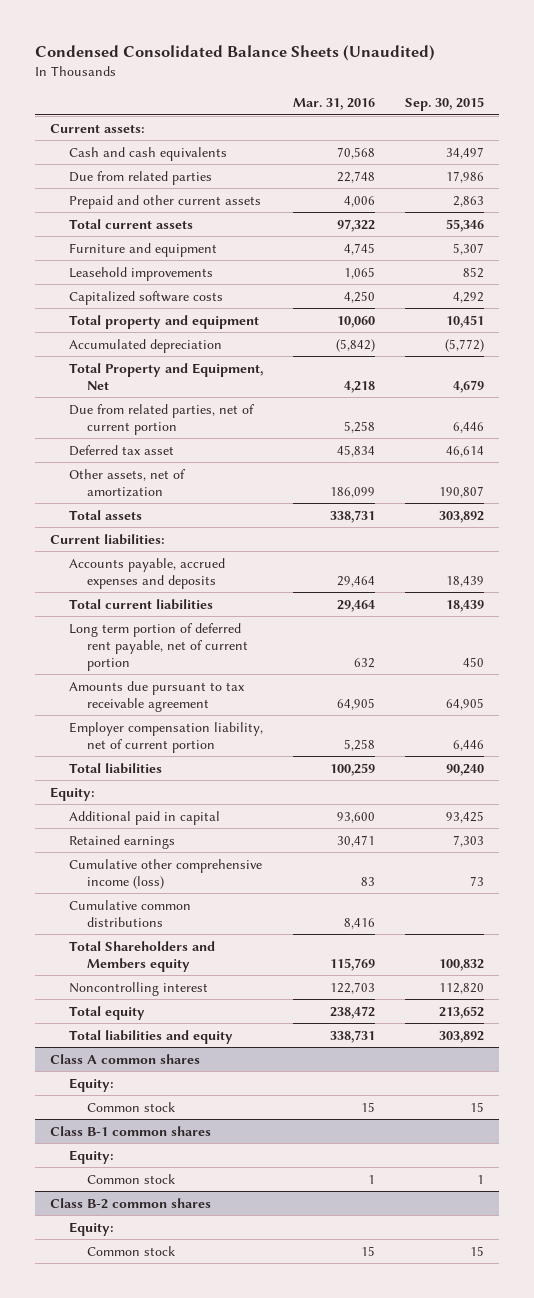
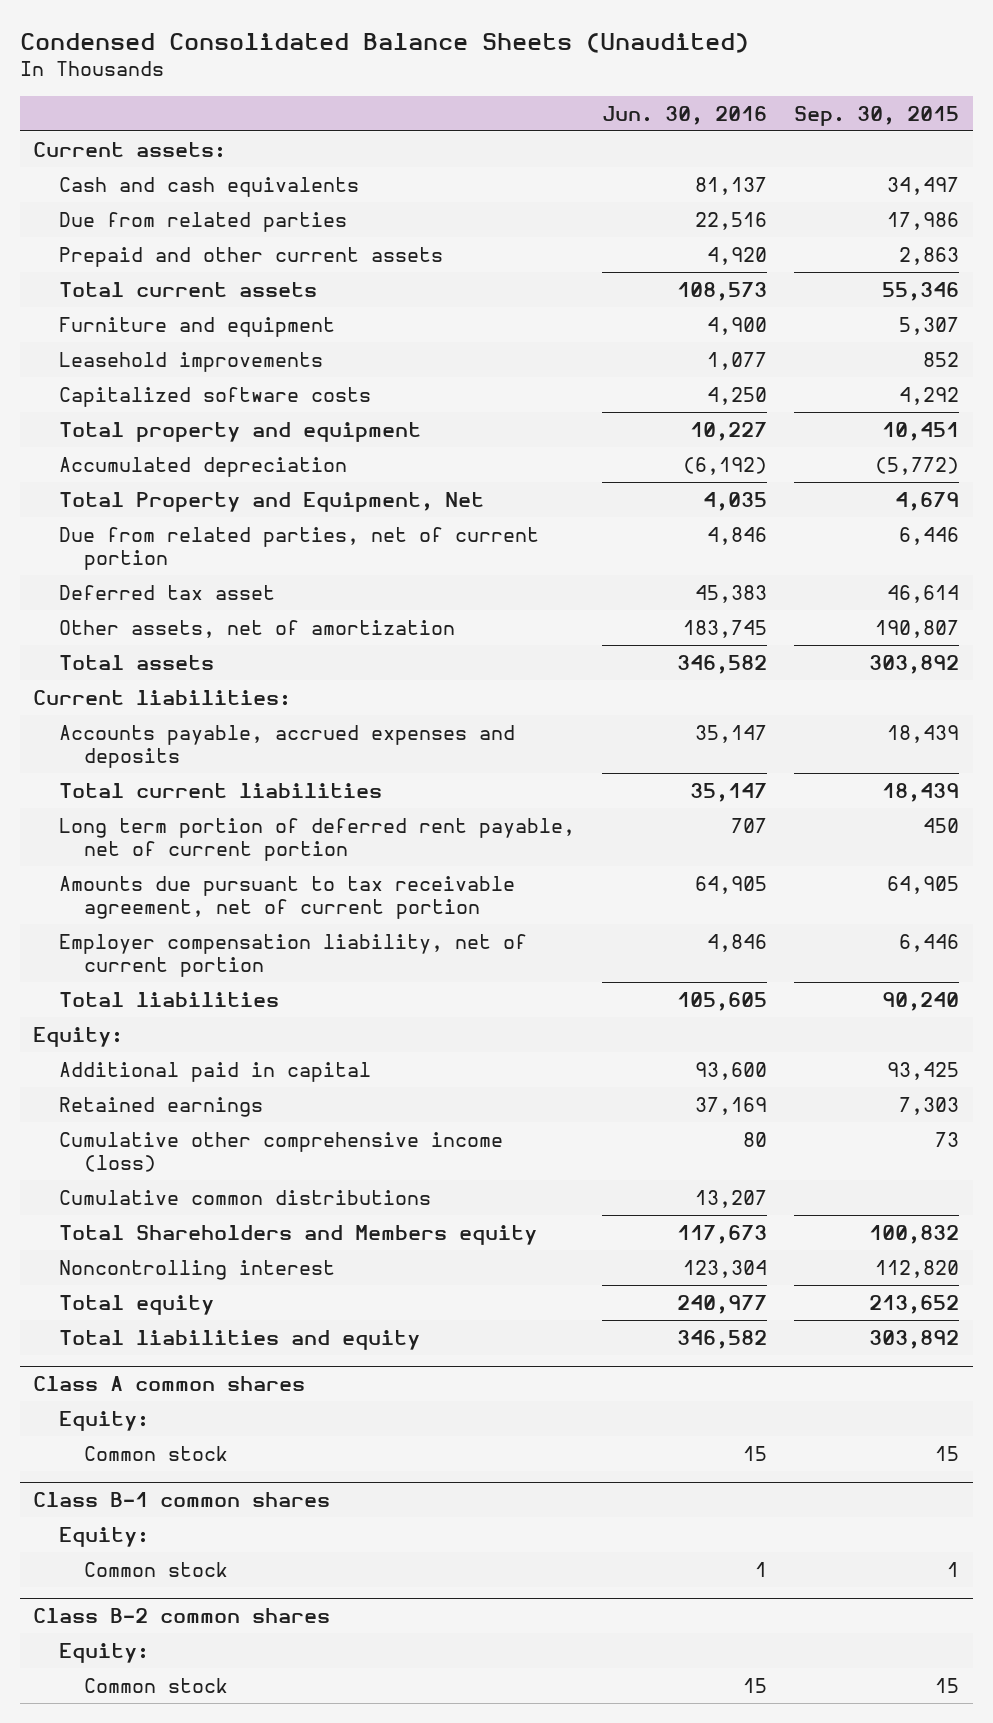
[292,98,375,111] Mar. 31, 2016 -> none
none -> [601,105,767,125] Jun. 30, 2016
[68,680,245,712] Amounts due pursuant to tax receivable agreement -> [58,875,515,920] Amounts due pursuant to tax receivable agreement, net of current portion

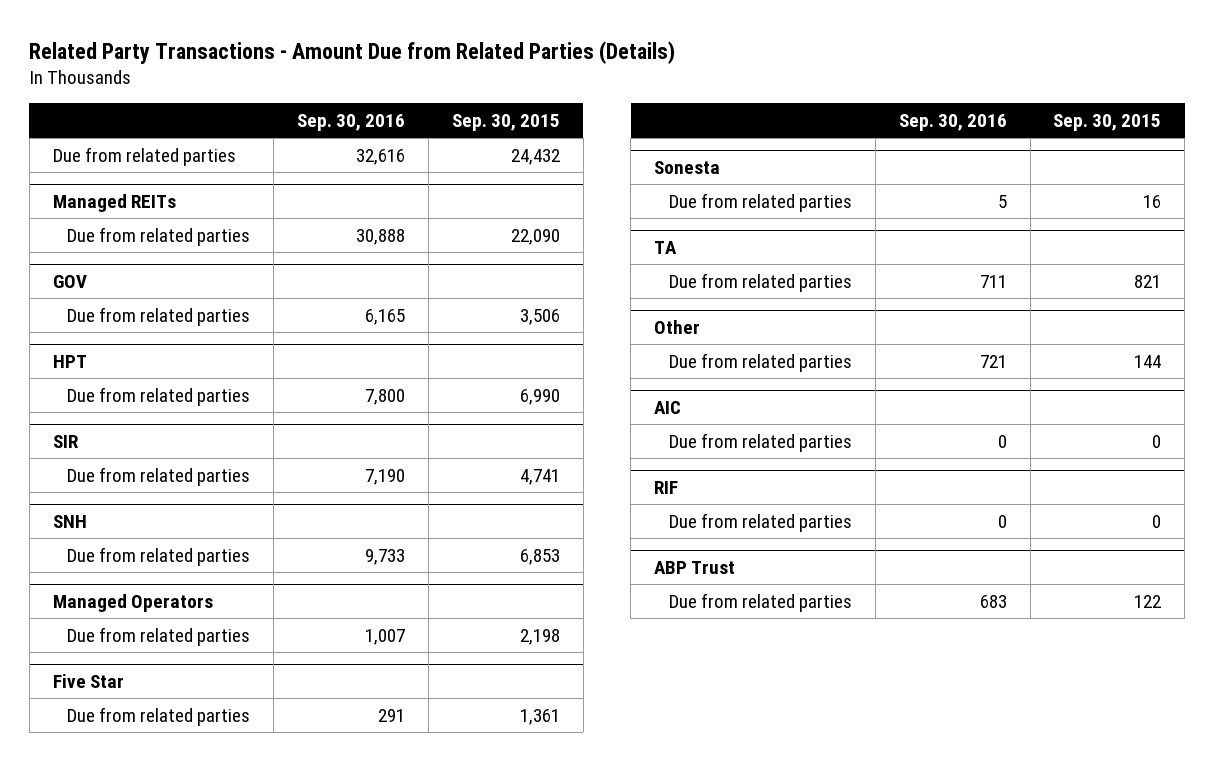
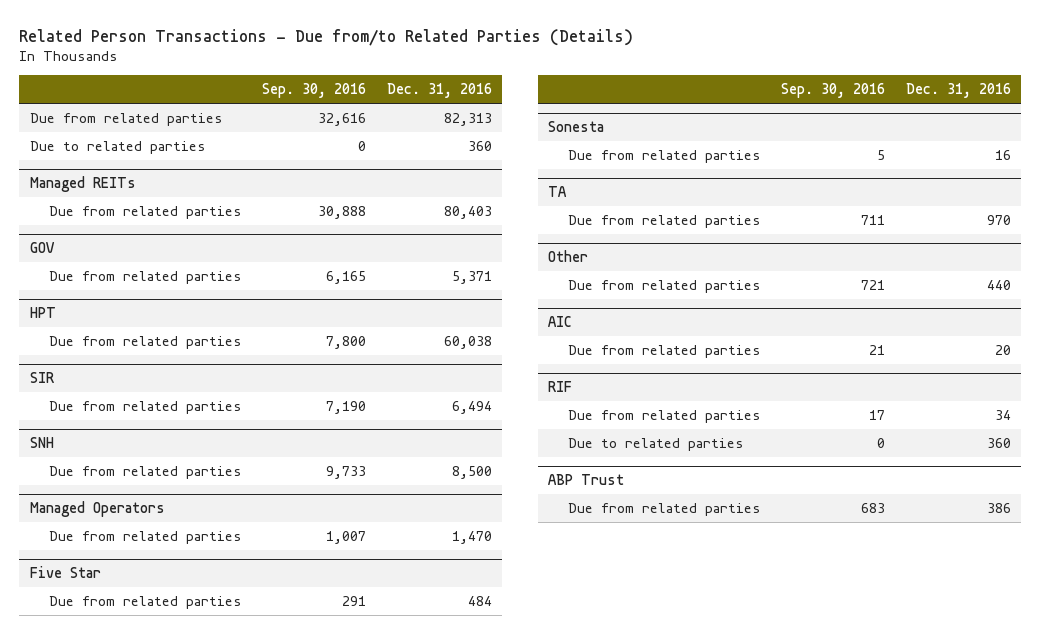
[29,40,676,64] Related Party Transactions - Amount Due from Related Parties (Details) -> [19,28,634,46] Related Person Transactions - Due from/to Related Parties (Details)
[451,113,560,131] Sep. 30, 2015 -> none
none -> [386,83,492,99] Dec. 31, 2016
none -> [29,140,206,154] Due to related parties
[997,434,1007,448] 0 -> [869,344,886,355] 21
[997,514,1007,528] 0 -> [869,409,886,420] 17
none -> [567,437,744,451] Due to related parties

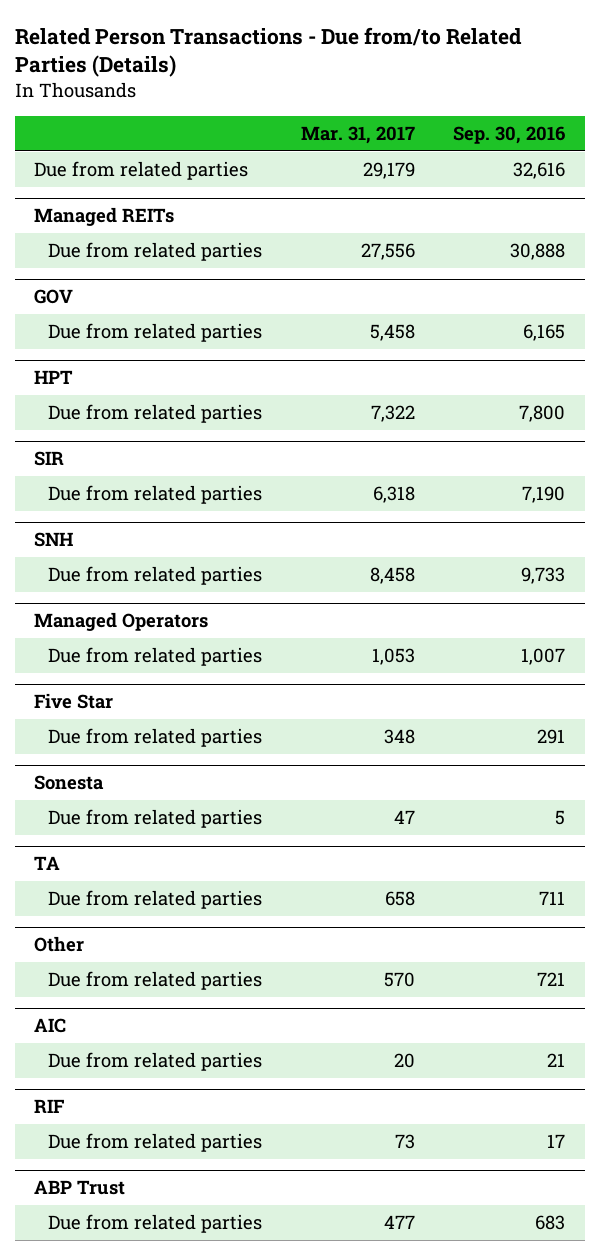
[386,83,492,99] Dec. 31, 2016 -> none
none -> [300,125,415,144] Mar. 31, 2017
[29,140,206,154] Due to related parties -> none
[567,437,744,451] Due to related parties -> none

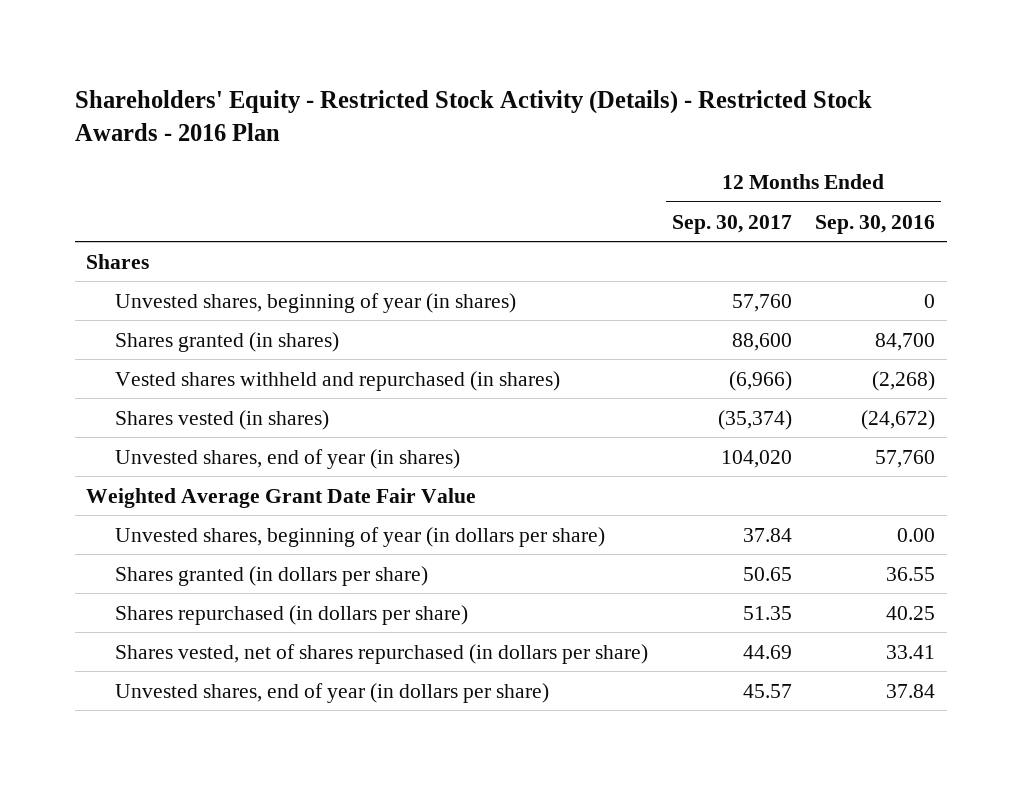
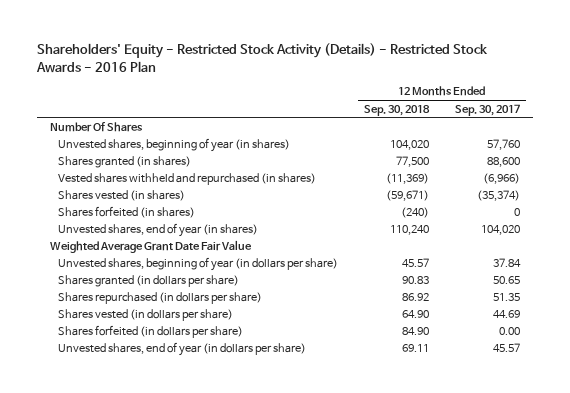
[814,214,935,234] Sep. 30, 2016 -> none
none -> [363,104,430,116] Sep. 30, 2018
[86,253,150,269] Shares -> [49,121,143,132] Number Of Shares
none -> [58,205,196,218] Shares forfeited (in shares)
[115,643,649,664] Shares vested, net of shares repurchased (in dollars per share) -> [58,308,234,321] Shares vested (in dollars per share)
none -> [58,324,244,338] Shares forfeited (in dollars per share)

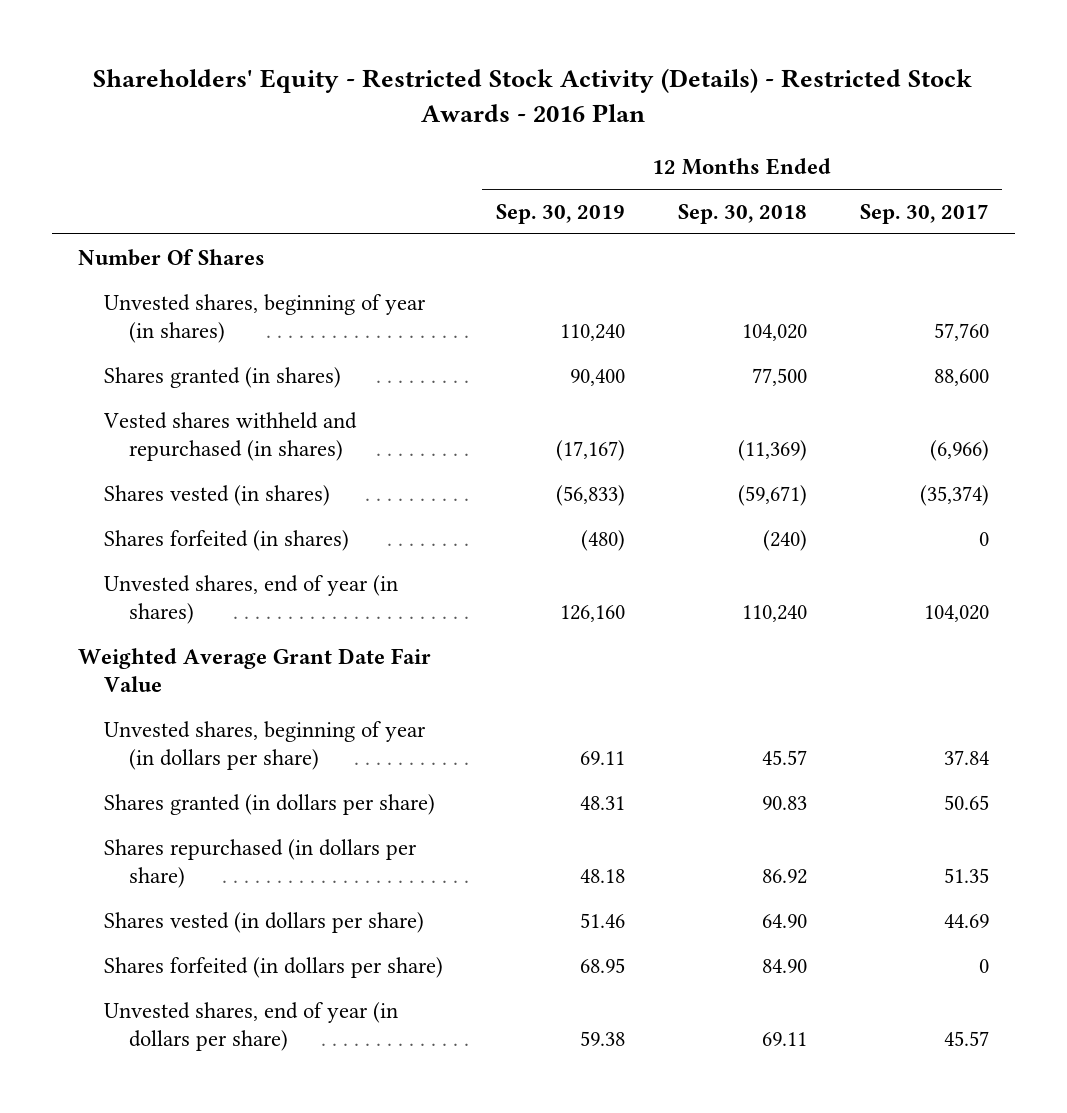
none -> [495,203,625,224] Sep. 30, 2019
[498,326,520,335] 0.00 -> [978,958,989,973] 0

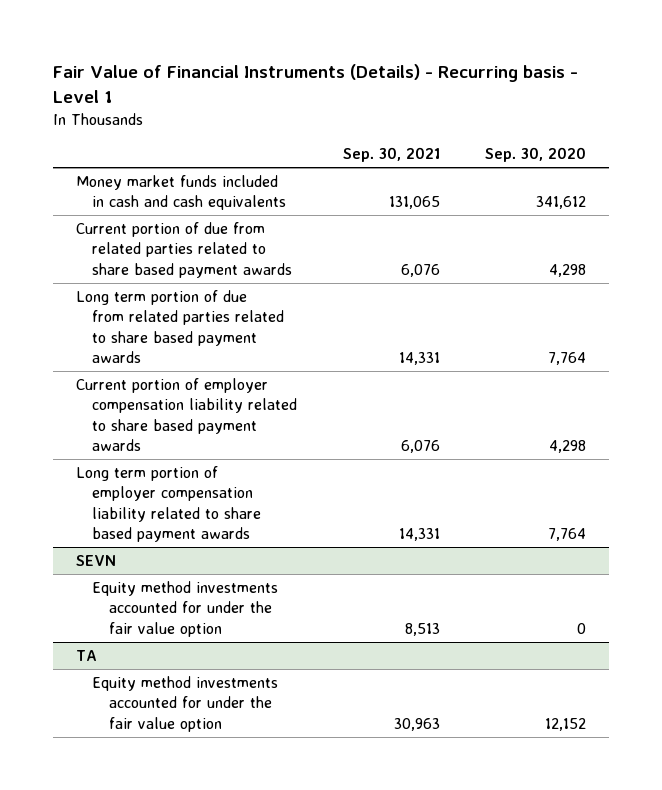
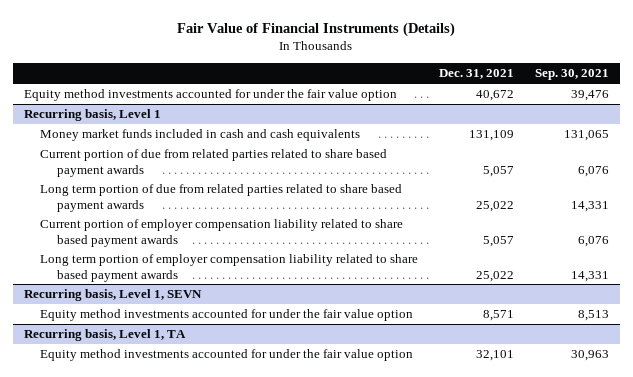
[53,63,579,103] Fair Value of Financial Instruments (Details) - Recurring basis - Level 1 -> [177,21,456,37] Fair Value of Financial Instruments (Details)
[485,147,587,163] Sep. 30, 2020 -> none
none -> [439,69,515,80] Dec. 31, 2021
none -> [23,89,397,102] Equity method investments accounted for under the fair value option
none -> [23,109,161,122] Recurring basis, Level 1
[75,554,116,566] SEVN -> none
none -> [23,289,202,302] Recurring basis, Level 1, SEVN
[75,649,97,661] TA -> none
none -> [23,329,186,342] Recurring basis, Level 1, TA

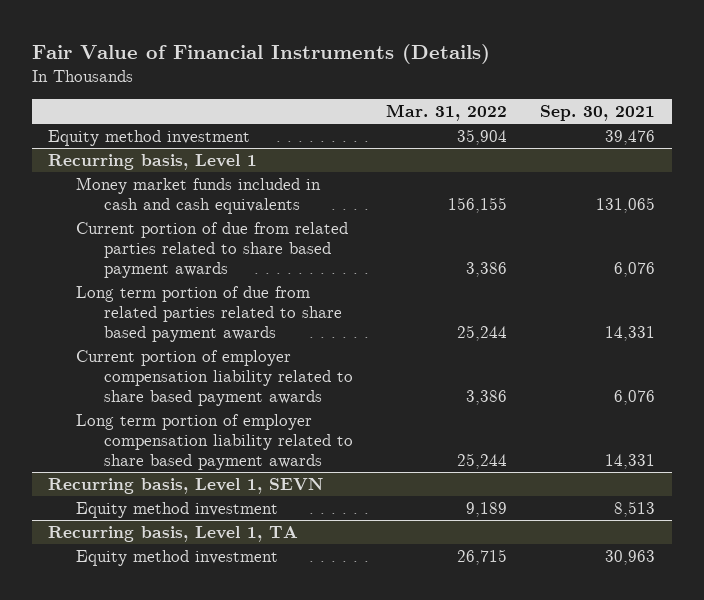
[439,69,515,80] Dec. 31, 2021 -> none
none -> [385,104,507,122] Mar. 31, 2022
[23,89,397,102] Equity method investments accounted for under the fair value option -> [48,130,251,147] Equity method investment
[40,309,414,322] Equity method investments accounted for under the fair value option -> [75,502,278,519] Equity method investment
[40,349,414,362] Equity method investments accounted for under the fair value option -> [75,550,278,567] Equity method investment

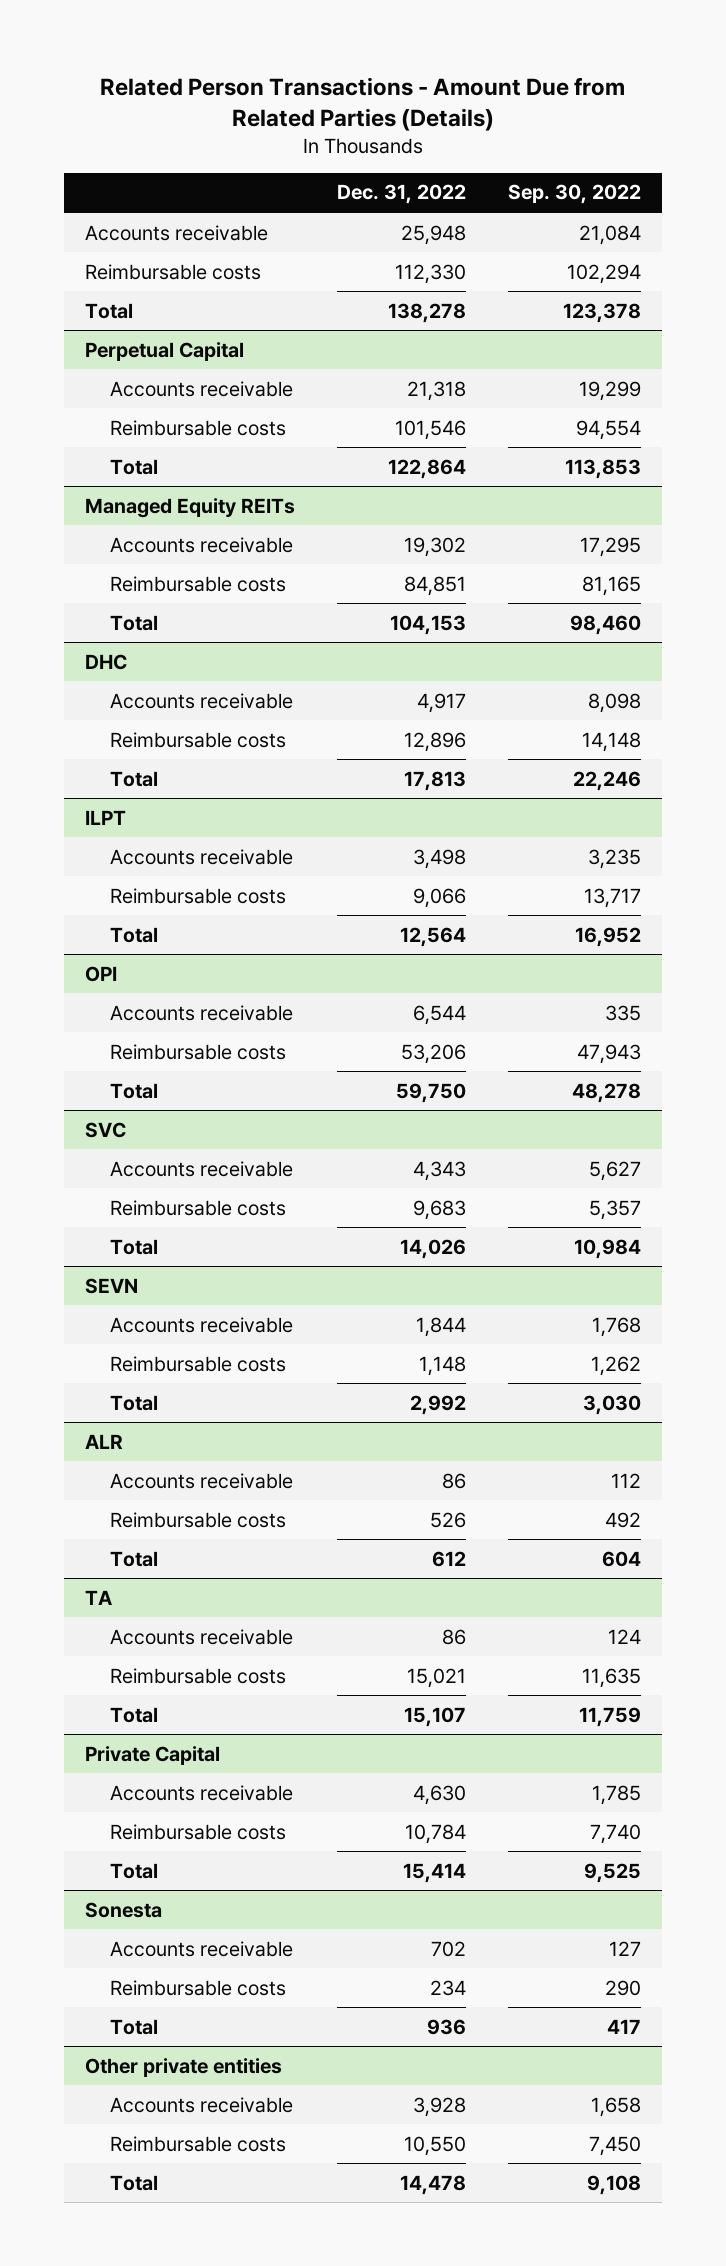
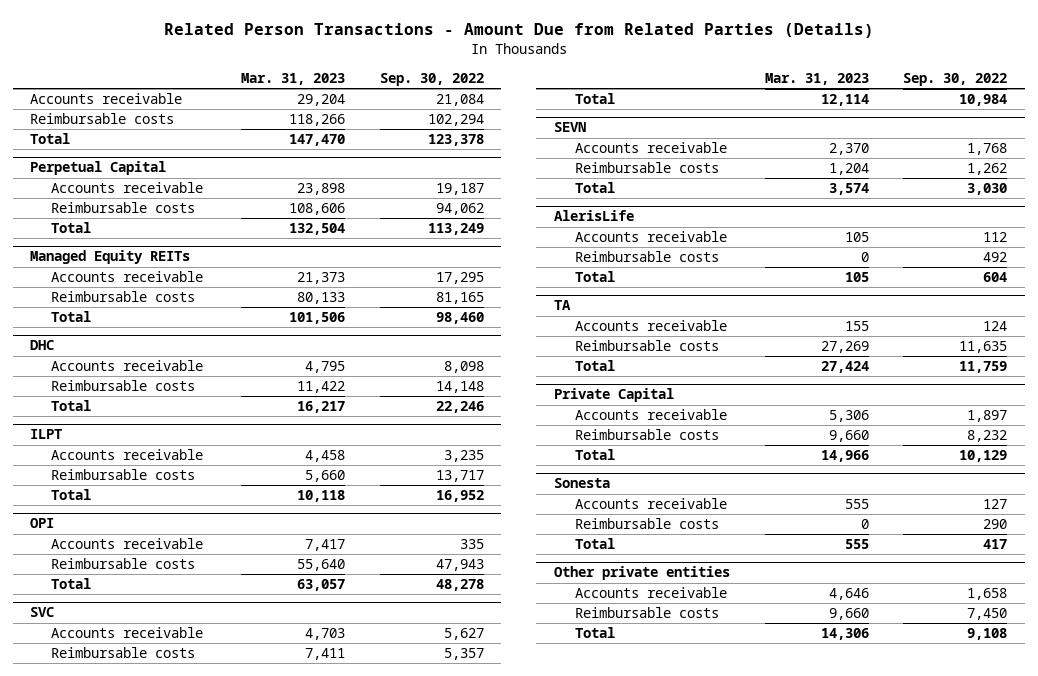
[337,184,467,205] Dec. 31, 2022 -> none
none -> [240,73,345,86] Mar. 31, 2023
[579,380,642,401] 19,299 -> [435,183,484,196] 19,187
[576,419,642,440] 94,554 -> [435,203,484,216] 94,062
[565,458,642,479] 113,853 -> [427,223,484,236] 113,249
[85,1433,124,1449] ALR -> [553,210,634,222] AlerisLife
[592,1784,642,1805] 1,785 -> [967,410,1008,423] 1,897
[590,1823,642,1844] 7,740 -> [967,430,1008,443] 8,232
[584,1862,642,1883] 9,525 -> [959,450,1008,463] 10,129

